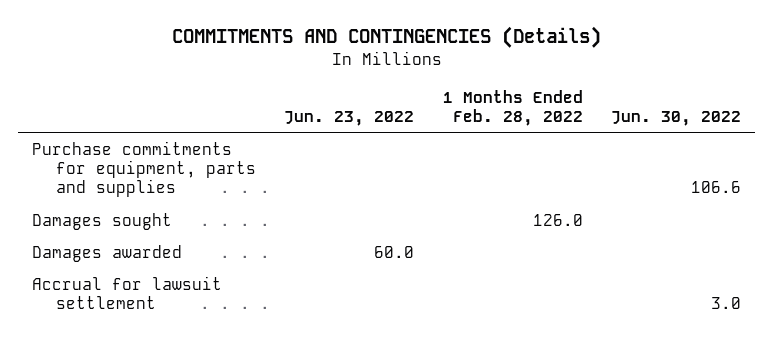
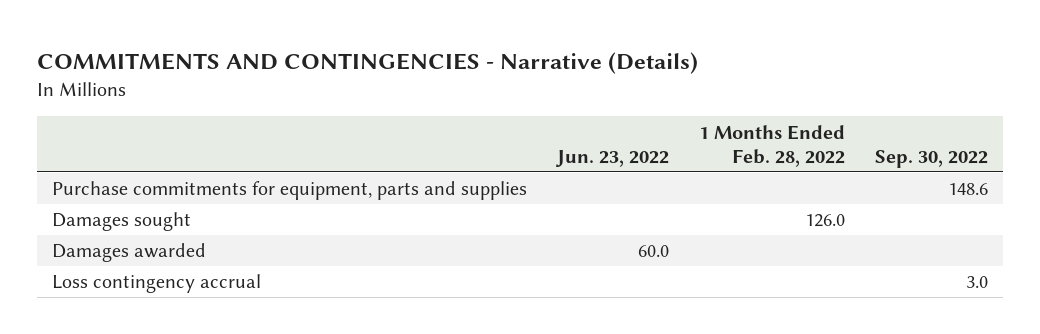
[171,25,601,48] COMMITMENTS AND CONTINGENCIES (Details) -> [37,51,699,74] COMMITMENTS AND CONTINGENCIES - Narrative (Details)
[611,110,742,126] Jun. 30, 2022 -> none
none -> [874,149,988,168] Sep. 30, 2022
[31,275,222,310] Accrual for lawsuit settlement -> [52,274,262,294] Loss contingency accrual

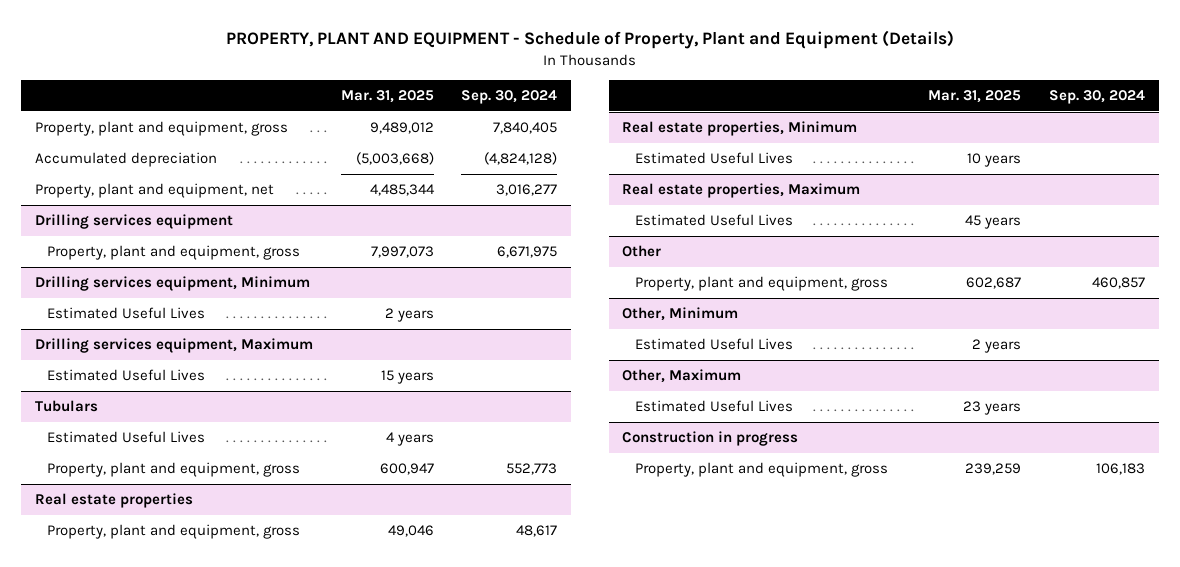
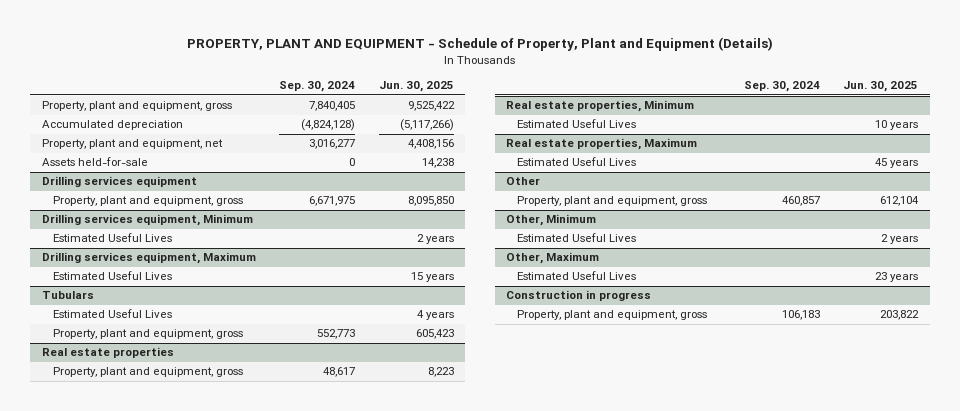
[340,89,434,103] Mar. 31, 2025 -> none
none -> [378,81,454,93] Jun. 30, 2025
none -> [42,157,149,167] Assets held-for-sale

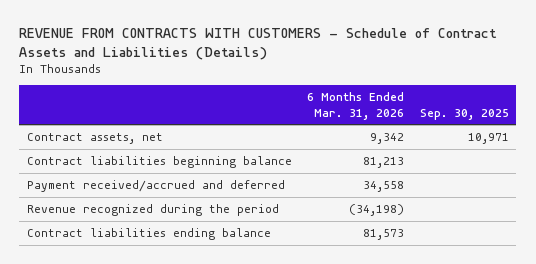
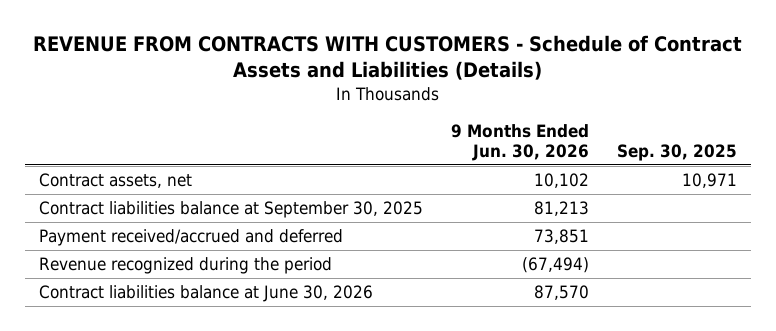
[307,92,405,120] 6 Months Ended Mar. 31, 2026 -> none
none -> [450,124,589,161] 9 Months Ended Jun. 30, 2026
[26,156,292,169] Contract liabilities beginning balance -> [38,201,423,219] Contract liabilities balance at September 30, 2025
[26,228,271,241] Contract liabilities ending balance -> [38,285,373,303] Contract liabilities balance at June 30, 2026

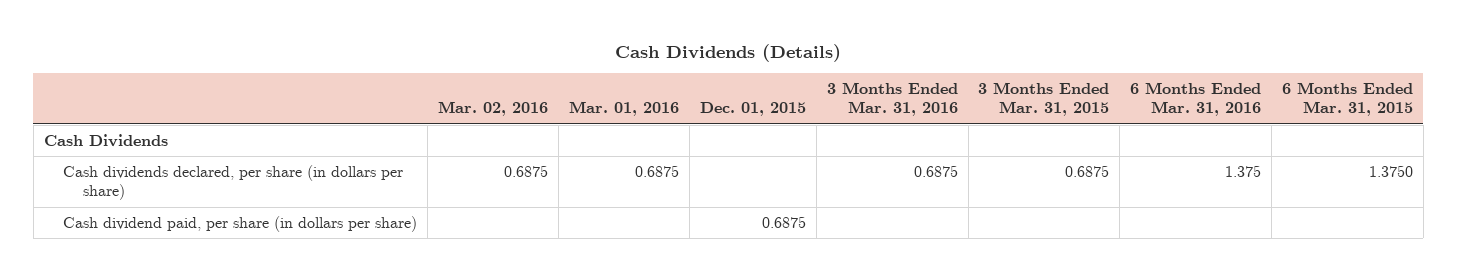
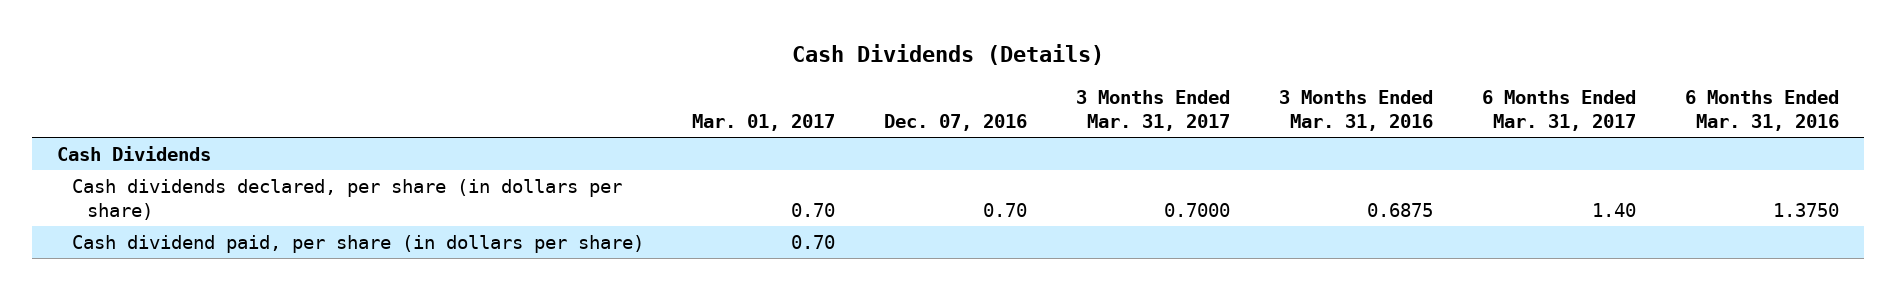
[438,101,549,117] Mar. 02, 2016 -> none
[568,101,679,117] Mar. 01, 2016 -> none
[699,102,806,117] Dec. 01, 2015 -> none
[978,82,1110,117] 3 Months Ended Mar. 31, 2015 -> none
[1282,82,1414,117] 6 Months Ended Mar. 31, 2015 -> none
none -> [692,114,836,132] Mar. 01, 2017
none -> [884,114,1028,132] Dec. 07, 2016
none -> [1076,89,1231,132] 3 Months Ended Mar. 31, 2017
none -> [1482,89,1637,132] 6 Months Ended Mar. 31, 2017
[1225,165,1262,178] 1.375 -> [1773,203,1840,218] 1.3750

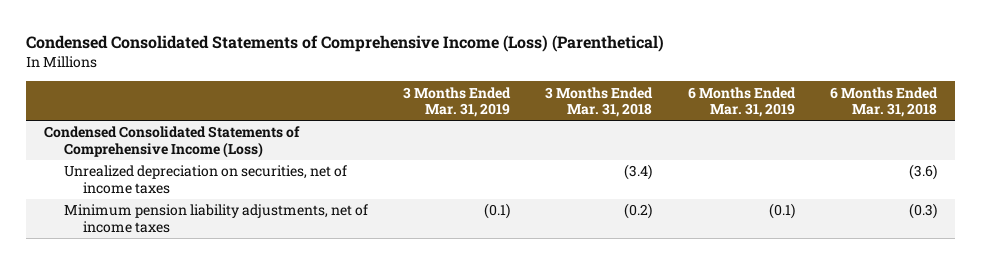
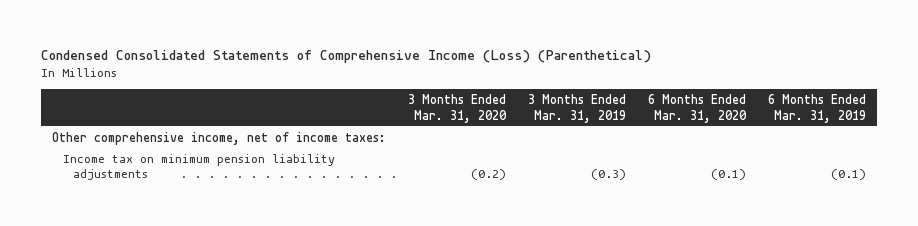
[545,86,654,118] 3 Months Ended Mar. 31, 2018 -> none
[830,86,939,118] 6 Months Ended Mar. 31, 2018 -> none
none -> [408,94,508,123] 3 Months Ended Mar. 31, 2020
none -> [647,94,747,123] 6 Months Ended Mar. 31, 2020
[43,126,300,158] Condensed Consolidated Statements of Comprehensive Income (Loss) -> none
[63,165,347,194] Unrealized depreciation on securities, net of income taxes -> none
none -> [52,131,387,145] Other comprehensive income, net of income taxes:
[63,204,368,233] Minimum pension liability adjustments, net of income taxes -> [62,153,335,181] Income tax on minimum pension liability adjustments
[484,203,511,220] (0.1) -> [591,169,627,181] (0.3)

